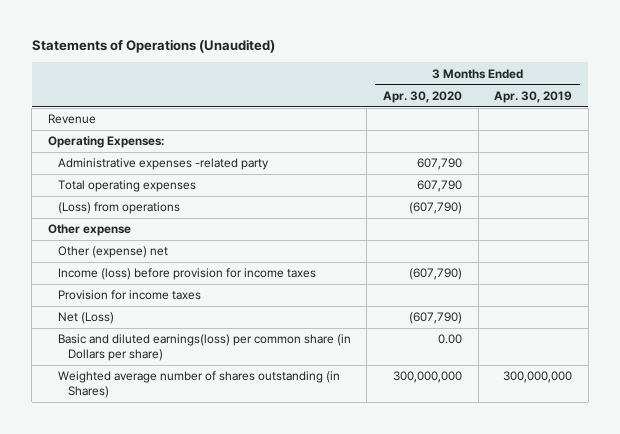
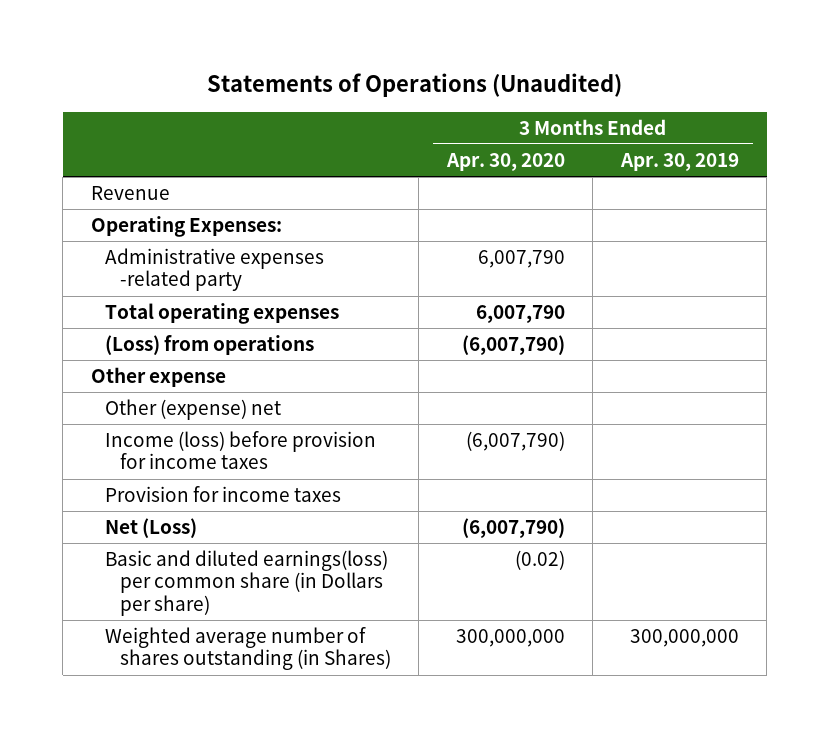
[417,158,463,171] 607,790 -> [477,250,565,269] 6,007,790
[417,180,463,193] 607,790 -> [475,305,565,324] 6,007,790
[409,202,463,215] (607,790) -> [461,335,565,356] (6,007,790)
[409,268,463,281] (607,790) -> [465,431,565,452] (6,007,790)
[409,312,463,325] (607,790) -> [461,518,565,539] (6,007,790)
[438,334,463,345] 0.00 -> [514,550,565,571] (0.02)

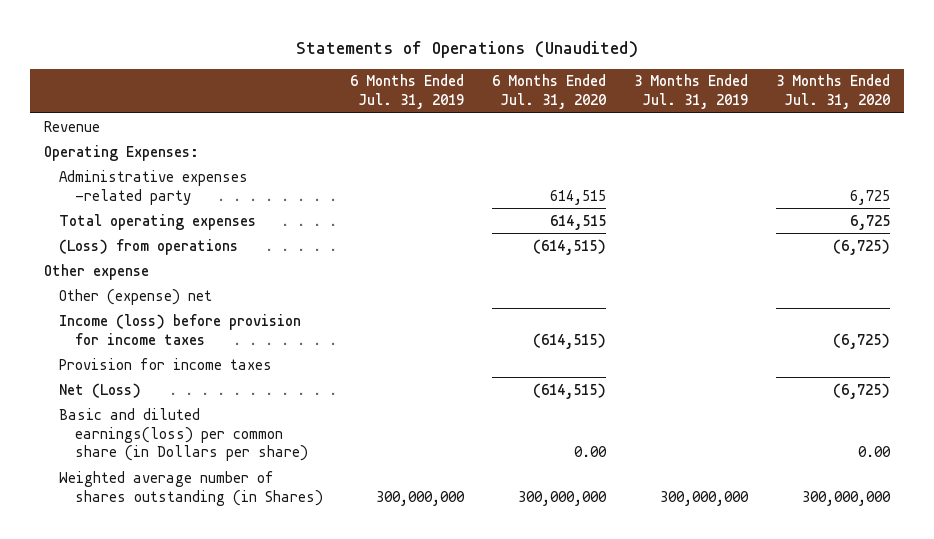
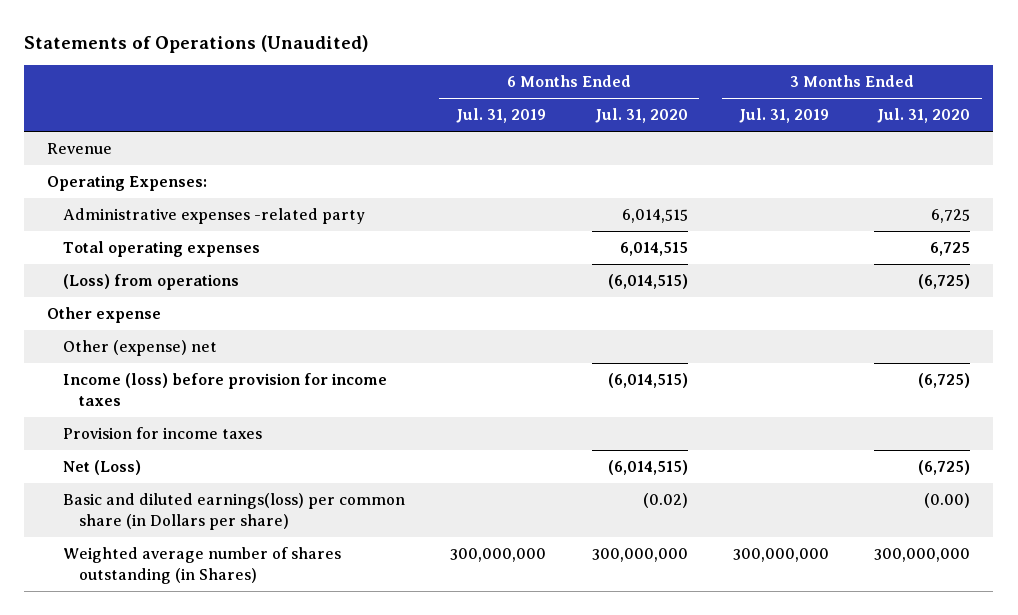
[550,189,607,205] 614,515 -> [621,208,688,223] 6,014,515
[550,214,607,230] 614,515 -> [619,241,688,256] 6,014,515
[533,238,607,255] (614,515) -> [607,273,688,289] (6,014,515)
[533,332,607,349] (614,515) -> [607,372,688,388] (6,014,515)
[533,382,607,399] (614,515) -> [607,459,688,475] (6,014,515)
[574,446,608,458] 0.00 -> [642,492,688,508] (0.02)
[858,446,892,458] 0.00 -> [924,492,971,508] (0.00)

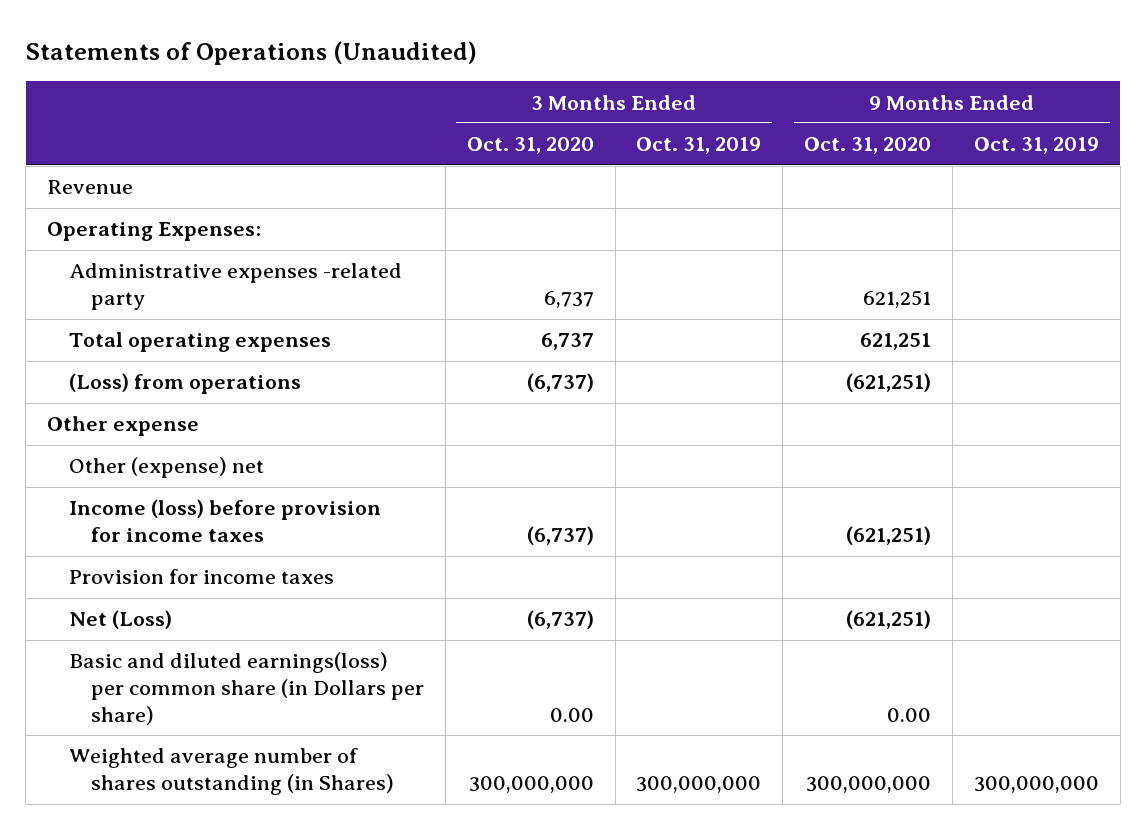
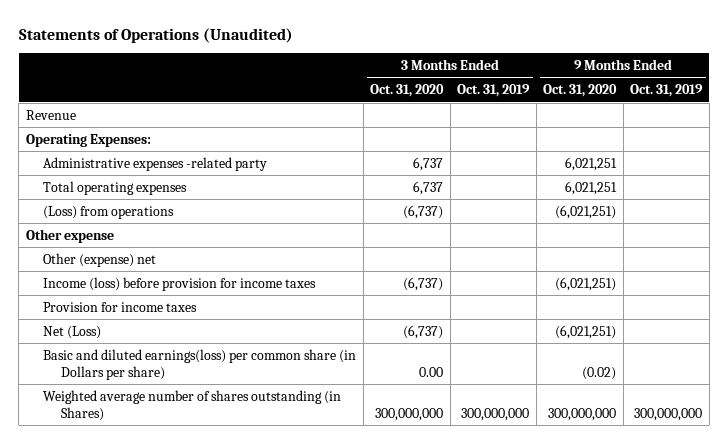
[863,290,932,309] 621,251 -> [565,156,618,171] 6,021,251
[860,333,932,351] 621,251 -> [565,180,618,195] 6,021,251
[846,373,932,393] (621,251) -> [555,204,617,219] (6,021,251)
[846,526,932,546] (621,251) -> [555,276,617,291] (6,021,251)
[846,610,932,630] (621,251) -> [555,324,617,339] (6,021,251)
[887,707,932,722] 0.00 -> [582,366,617,380] (0.02)

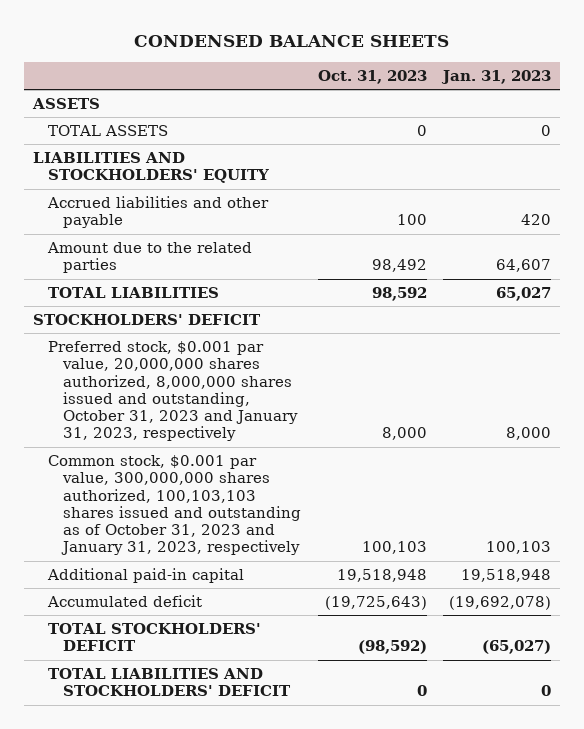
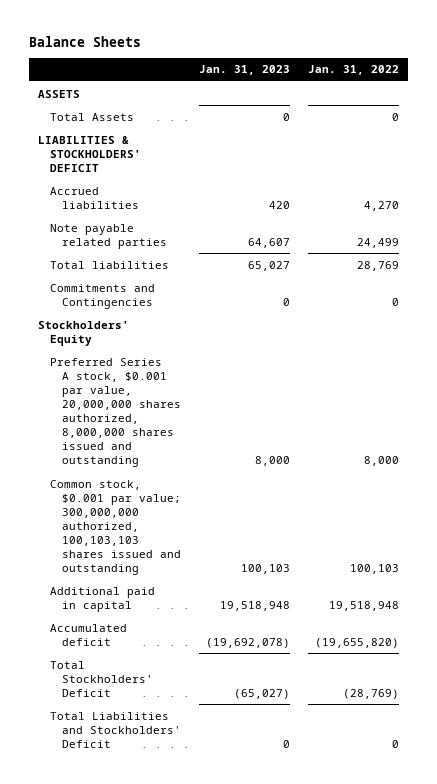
[134,35,450,48] CONDENSED BALANCE SHEETS -> [29,35,142,47] Balance Sheets
[317,69,427,84] Oct. 31, 2023 -> none
none -> [308,65,400,76] Jan. 31, 2022
[46,196,269,229] Accrued liabilities and other payable -> none
[32,314,261,326] STOCKHOLDERS' DEFICIT -> none
[47,125,168,137] TOTAL ASSETS -> [49,112,134,121] Total Assets
[32,152,269,184] LIABILITIES AND STOCKHOLDERS' EQUITY -> [38,135,141,172] LIABILITIES & STOCKHOLDERS' DEFICIT
none -> [49,186,139,209] Accrued liabilities
[46,242,252,274] Amount due to the related parties -> [49,223,167,249] Note payable related parties
[47,287,219,299] TOTAL LIABILITIES -> [49,260,169,269] Total liabilities
none -> [49,283,155,309] Commitments and Contingencies
none -> [38,320,130,346] Stockholders' Equity
[47,341,298,442] Preferred stock, $0.001 par value, 20,000,000 shares authorized, 8,000,000 shares issued and outstanding, October 31, 2023 and January 31, 2023, respectively -> [49,357,181,468] Preferred Series A stock, $0.001 par value, 20,000,000 shares authorized, 8,000,000 shares issued and outstanding
[47,455,301,556] Common stock, $0.001 par value, 300,000,000 shares authorized, 100,103,103 shares issued and outstanding as of October 31, 2023 and January 31, 2023, respectively -> [49,479,181,576] Common stock, $0.001 par value; 300,000,000 authorized, 100,103,103 shares issued and outstanding
[46,568,244,584] Additional paid-in capital -> [49,586,155,612] Additional paid in capital
[47,623,261,652] TOTAL STOCKHOLDERS' DEFICIT -> [49,660,153,697] Total Stockholders' Deficit
[47,668,291,697] TOTAL LIABILITIES AND STOCKHOLDERS' DEFICIT -> [49,711,181,748] Total Liabilities and Stockholders' Deficit

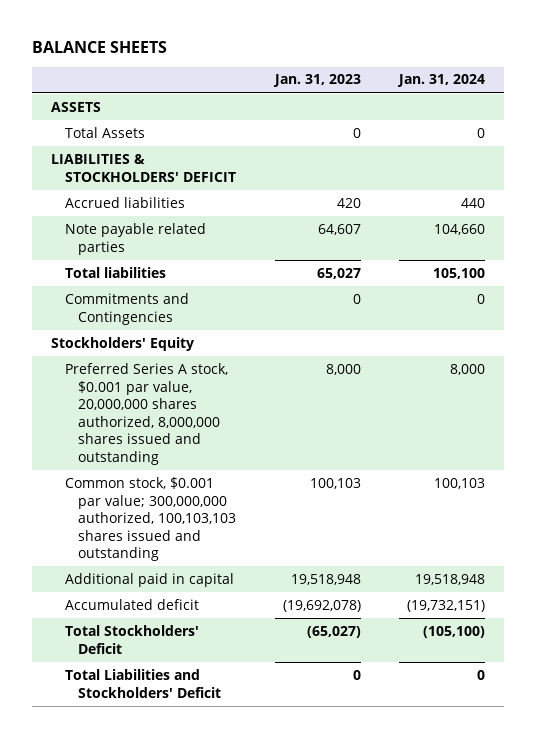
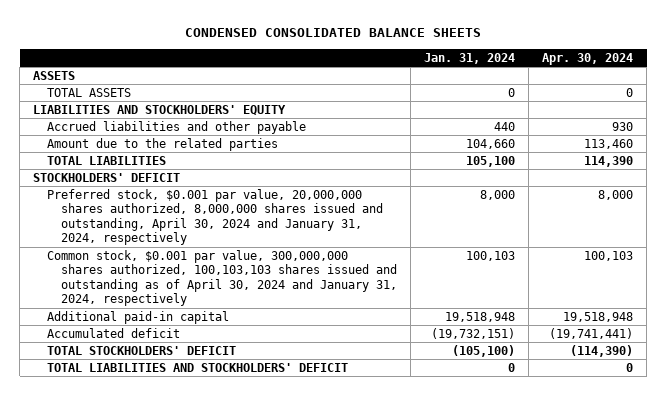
[31,40,167,53] BALANCE SHEETS -> [185,28,482,38] CONDENSED CONSOLIDATED BALANCE SHEETS
[272,74,361,88] Jan. 31, 2023 -> none
none -> [542,52,634,65] Apr. 30, 2024
[64,196,185,208] Accrued liabilities -> none
[64,292,189,325] Commitments and Contingencies -> none
[64,126,145,138] Total Assets -> [47,87,132,97] TOTAL ASSETS
[50,153,236,182] LIABILITIES & STOCKHOLDERS' DEFICIT -> [32,104,286,115] LIABILITIES AND STOCKHOLDERS' EQUITY
none -> [47,120,307,134] Accrued liabilities and other payable
[64,222,206,255] Note payable related parties -> [47,137,279,151] Amount due to the related parties
[64,266,166,278] Total liabilities -> [47,155,167,165] TOTAL LIABILITIES
[50,336,194,351] Stockholders' Equity -> [32,172,180,182] STOCKHOLDERS' DEFICIT
[64,362,228,465] Preferred Series A stock, $0.001 par value, 20,000,000 shares authorized, 8,000,000 shares issued and outstanding -> [47,188,384,246] Preferred stock, $0.001 par value, 20,000,000 shares authorized, 8,000,000 shares issued and outstanding, April 30, 2024 and January 31, 2024, respectively
[64,476,237,562] Common stock, $0.001 par value; 300,000,000 authorized, 100,103,103 shares issued and outstanding -> [47,249,398,307] Common stock, $0.001 par value, 300,000,000 shares authorized, 100,103,103 shares issued and outstanding as of April 30, 2024 and January 31, 2024, respectively
[64,572,234,587] Additional paid in capital -> [47,310,230,324] Additional paid-in capital
[64,624,199,654] Total Stockholders' Deficit -> [47,345,237,355] TOTAL STOCKHOLDERS' DEFICIT
[64,668,222,698] Total Liabilities and Stockholders' Deficit -> [47,362,349,372] TOTAL LIABILITIES AND STOCKHOLDERS' DEFICIT

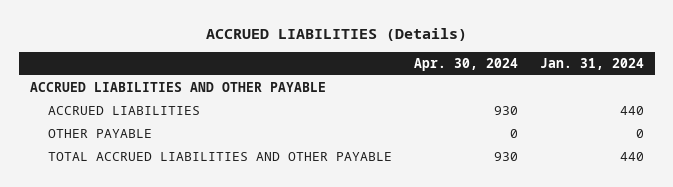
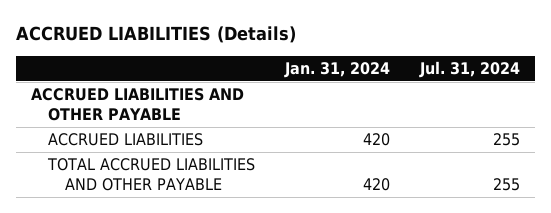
[413,58,518,72] Apr. 30, 2024 -> none
none -> [419,61,521,79] Jul. 31, 2024
[47,129,152,139] OTHER PAYABLE -> none
[619,106,644,116] 440 -> [363,133,391,147] 420
[619,152,644,162] 440 -> [363,177,391,191] 420

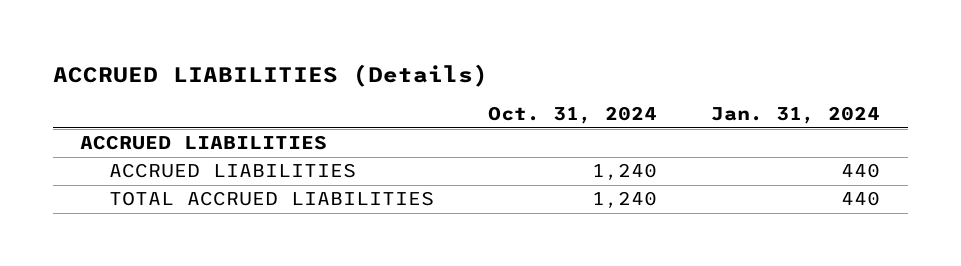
[419,61,521,79] Jul. 31, 2024 -> none
none -> [488,106,658,125] Oct. 31, 2024
[30,88,244,121] ACCRUED LIABILITIES AND OTHER PAYABLE -> [80,135,328,151] ACCRUED LIABILITIES
[363,133,391,147] 420 -> [841,163,881,179] 440
[47,158,256,191] TOTAL ACCRUED LIABILITIES AND OTHER PAYABLE -> [108,191,434,207] TOTAL ACCRUED LIABILITIES
[363,177,391,191] 420 -> [841,191,881,207] 440

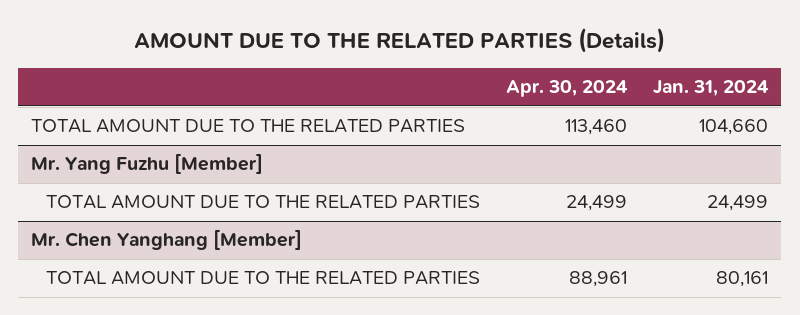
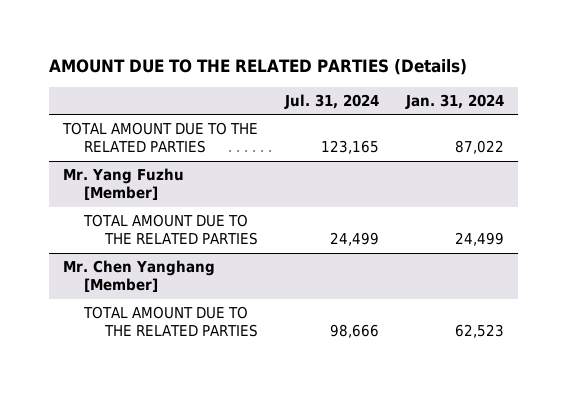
[506,80,629,98] Apr. 30, 2024 -> none
none -> [284,94,380,110] Jul. 31, 2024
[699,119,769,136] 104,660 -> [455,140,505,155] 87,022
[716,271,769,288] 80,161 -> [455,324,505,339] 62,523

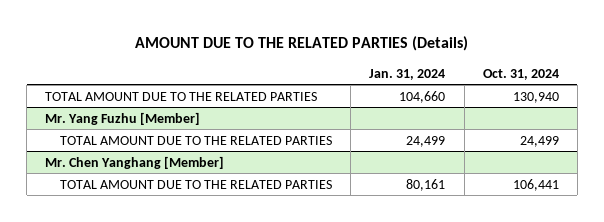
[284,94,380,110] Jul. 31, 2024 -> none
none -> [482,68,559,80] Oct. 31, 2024
[455,140,505,155] 87,022 -> [399,90,446,103] 104,660
[455,324,505,339] 62,523 -> [406,178,446,191] 80,161

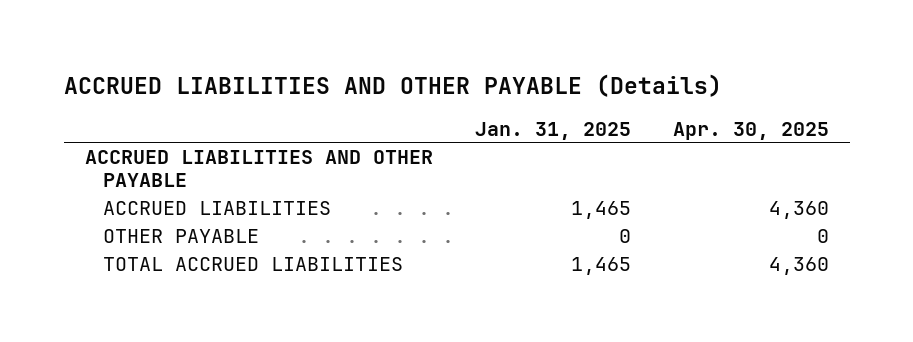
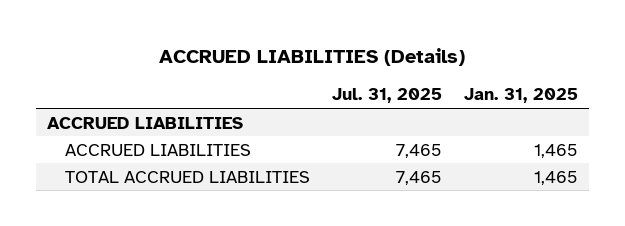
[63,74,722,98] ACCRUED LIABILITIES AND OTHER PAYABLE (Details) -> [159,48,466,67] ACCRUED LIABILITIES (Details)
[672,121,829,140] Apr. 30, 2025 -> none
none -> [331,88,442,104] Jul. 31, 2025
[84,150,433,188] ACCRUED LIABILITIES AND OTHER PAYABLE -> [46,116,243,129] ACCRUED LIABILITIES
[103,229,260,244] OTHER PAYABLE -> none

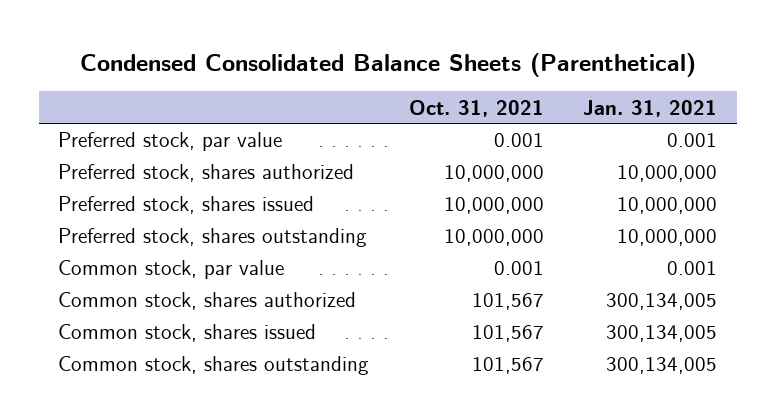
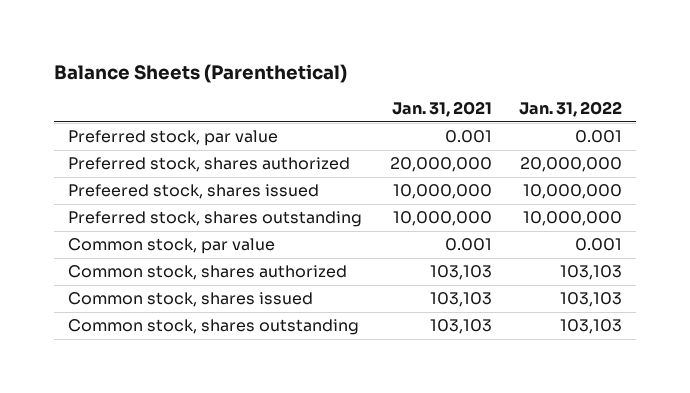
[79,52,696,77] Condensed Consolidated Balance Sheets (Parenthetical) -> [54,63,348,83] Balance Sheets (Parenthetical)
[408,99,544,117] Oct. 31, 2021 -> none
none -> [519,101,623,118] Jan. 31, 2022
[617,165,718,183] 10,000,000 -> [389,157,492,173] 20,000,000
[58,196,315,215] Preferred stock, shares issued -> [67,184,319,200] Prefeered stock, shares issued
[606,293,718,311] 300,134,005 -> [429,265,492,281] 103,103
[606,325,718,343] 300,134,005 -> [429,292,492,308] 103,103
[606,357,718,375] 300,134,005 -> [429,319,492,335] 103,103

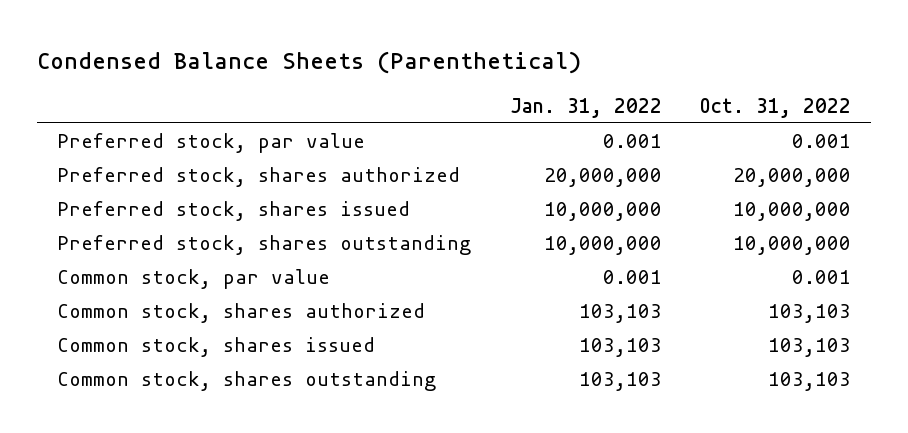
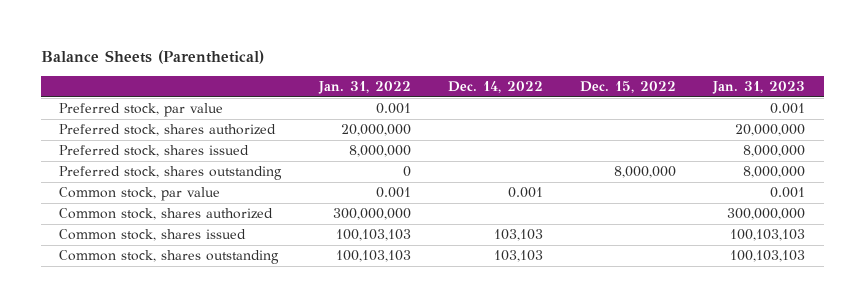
[37,51,582,75] Condensed Balance Sheets (Parenthetical) -> [40,50,264,65] Balance Sheets (Parenthetical)
[700,98,852,119] Oct. 31, 2022 -> none
none -> [447,81,543,94] Dec. 14, 2022
none -> [580,81,677,94] Dec. 15, 2022
none -> [712,81,806,95] Jan. 31, 2023
[543,201,662,221] 10,000,000 -> [348,145,411,158] 8,000,000
[543,235,662,255] 10,000,000 -> [402,166,411,178] 0
[578,303,662,323] 103,103 -> [332,208,411,221] 300,000,000
[578,337,662,357] 103,103 -> [335,229,411,242] 100,103,103
[578,371,662,391] 103,103 -> [335,250,411,263] 100,103,103

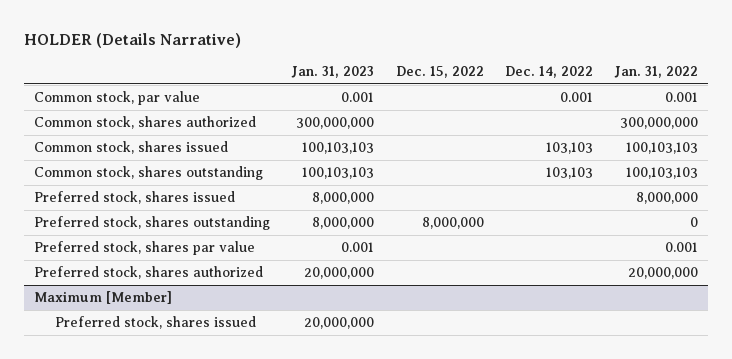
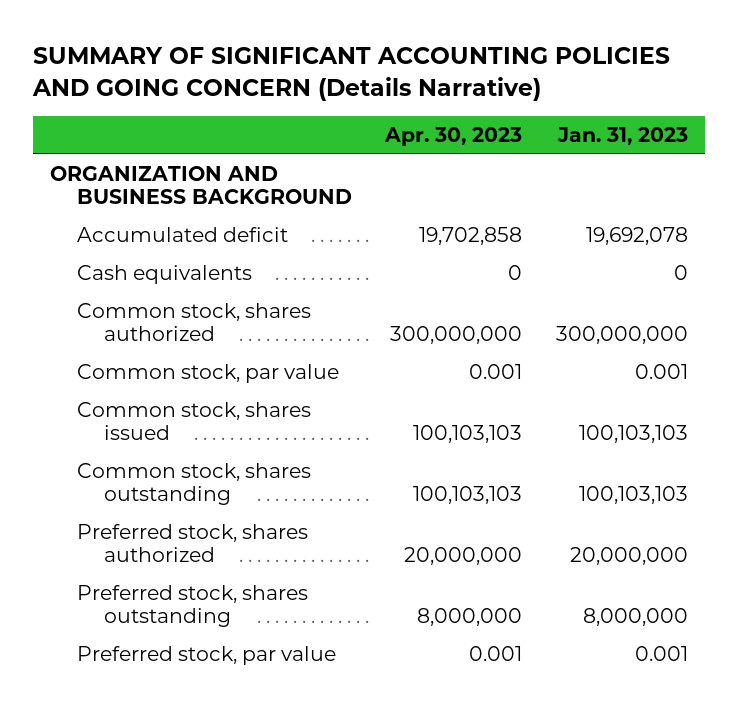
[23,33,241,49] HOLDER (Details Narrative) -> [31,47,670,101] SUMMARY OF SIGNIFICANT ACCOUNTING POLICIES AND GOING CONCERN (Details Narrative)
[395,66,484,79] Dec. 15, 2022 -> none
[505,66,594,79] Dec. 14, 2022 -> none
[613,66,698,79] Jan. 31, 2022 -> none
none -> [384,127,523,147] Apr. 30, 2023
none -> [49,165,352,205] ORGANIZATION AND BUSINESS BACKGROUND
none -> [76,226,288,242] Accumulated deficit
none -> [76,264,252,284] Cash equivalents
[34,91,201,106] Common stock, par value -> [76,363,339,383] Common stock, par value
[34,191,236,205] Preferred stock, shares issued -> none
[34,241,256,256] Preferred stock, shares par value -> none
[34,291,173,305] Maximum [Member] -> none
[54,316,256,330] Preferred stock, shares issued -> none
[34,216,271,231] Preferred stock, shares outstanding -> [76,584,308,628] Preferred stock, shares outstanding
none -> [76,645,336,665] Preferred stock, par value

